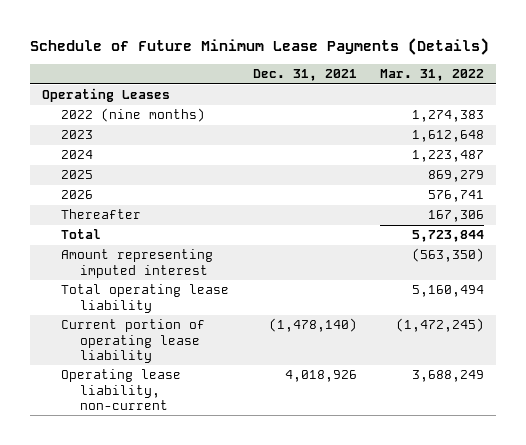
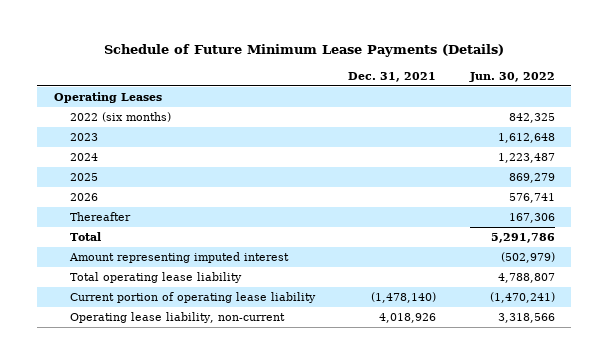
[380,69,485,82] Mar. 31, 2022 -> none
none -> [468,71,555,82] Jun. 30, 2022
[61,108,206,123] 2022 (nine months) -> [70,112,172,123] 2022 (six months)

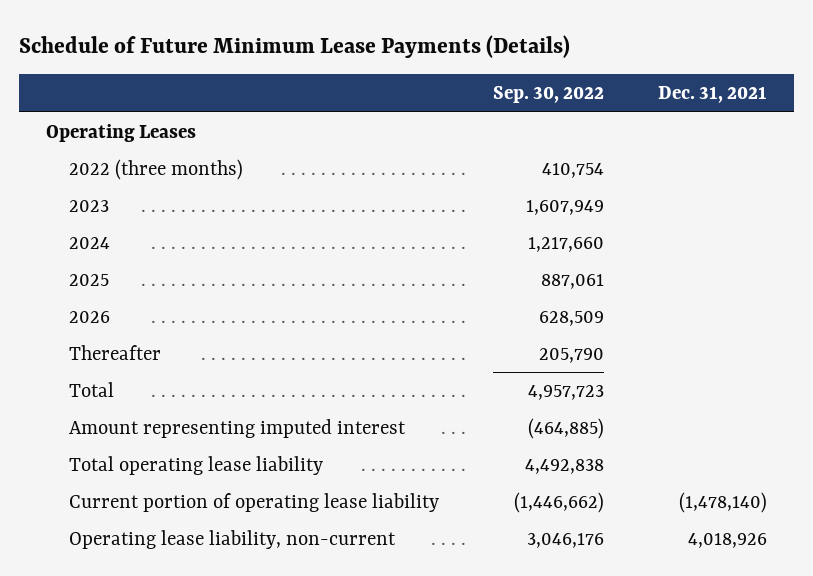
[468,71,555,82] Jun. 30, 2022 -> none
none -> [492,86,604,104] Sep. 30, 2022
[70,112,172,123] 2022 (six months) -> [68,158,243,180] 2022 (three months)

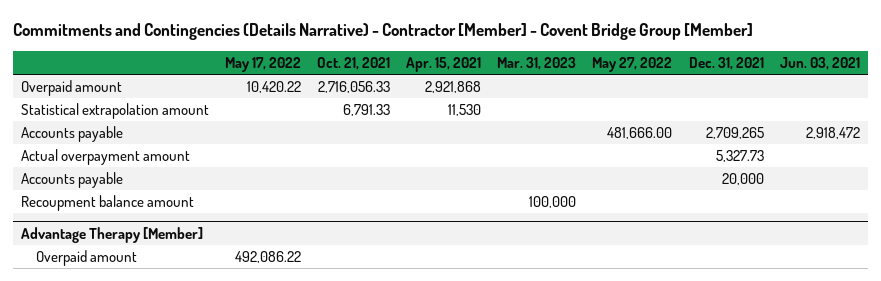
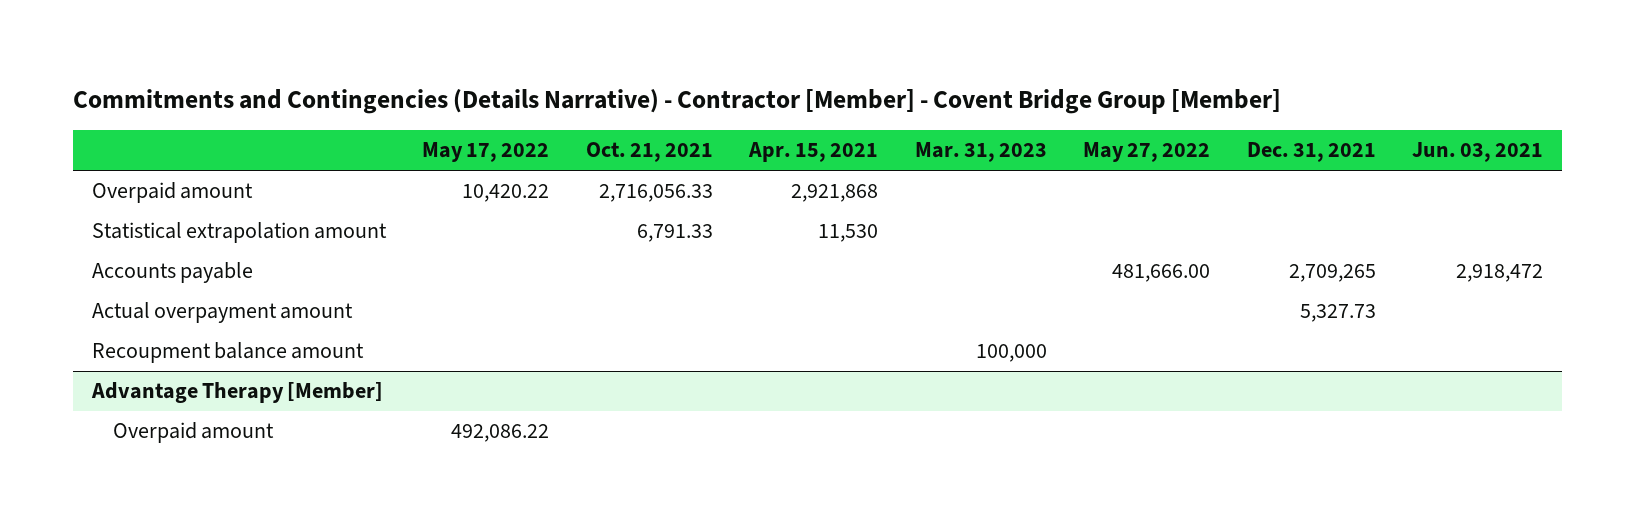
[20,172,123,189] Accounts payable -> none

